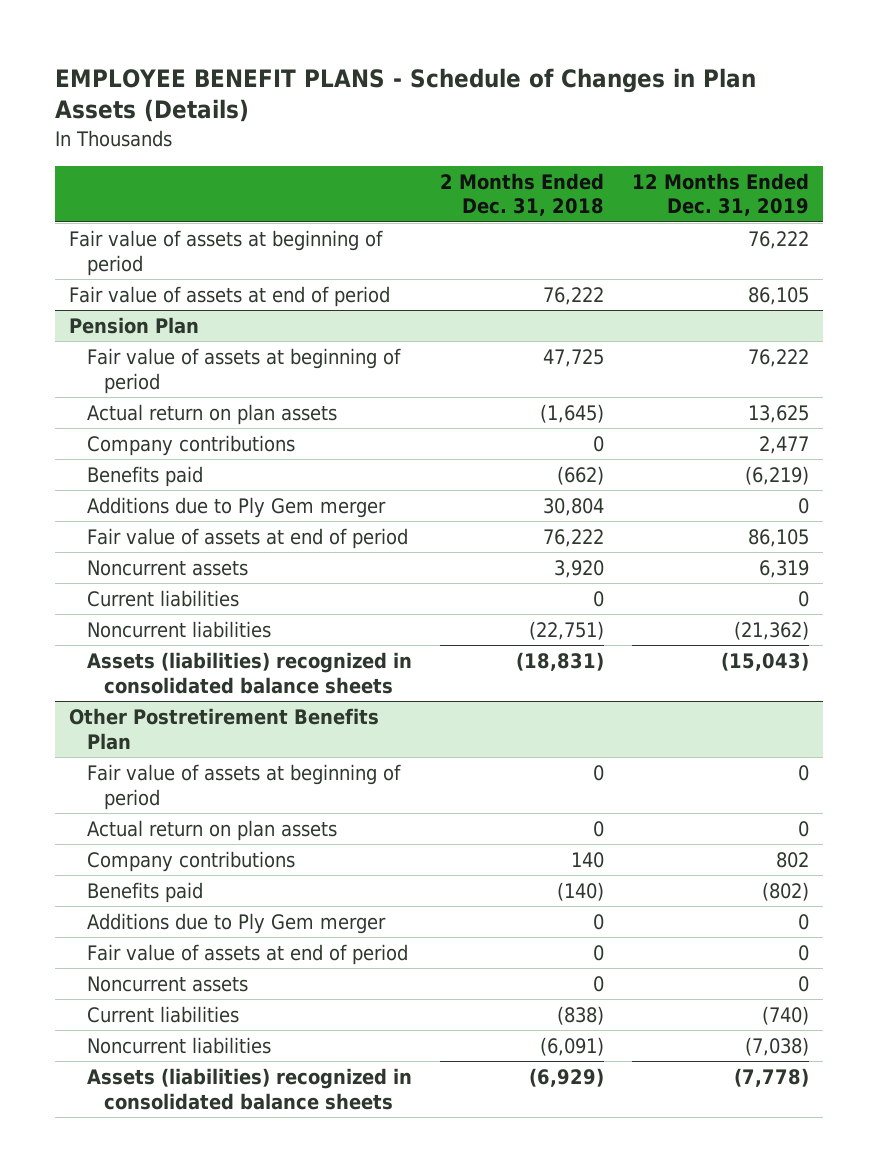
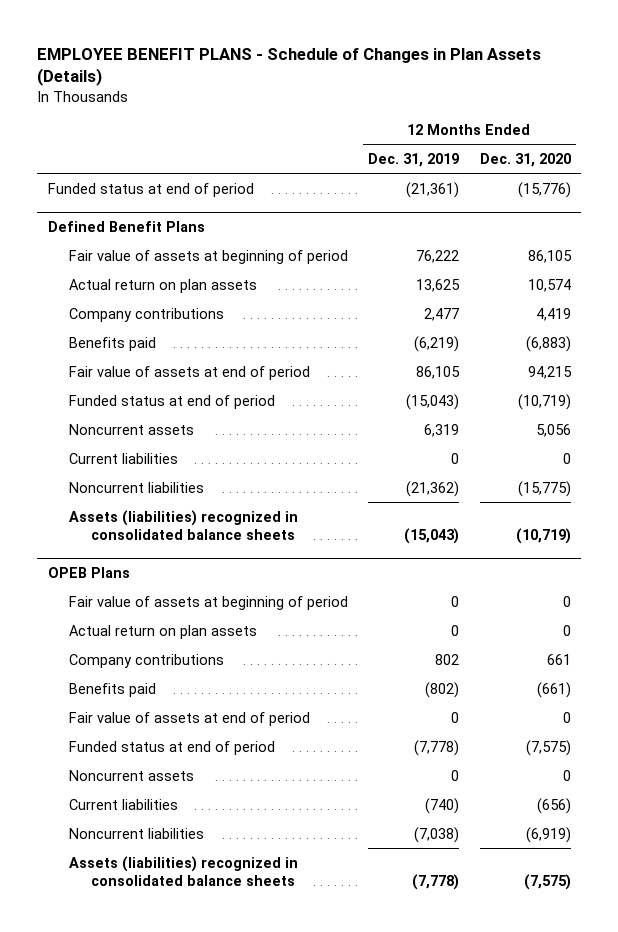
[439,172,604,217] 2 Months Ended Dec. 31, 2018 -> none
none -> [479,153,571,168] Dec. 31, 2020
[69,230,384,276] Fair value of assets at beginning of period -> none
[69,286,391,308] Fair value of assets at end of period -> none
none -> [47,182,254,197] Funded status at end of period
[69,317,200,335] Pension Plan -> [47,220,205,232] Defined Benefit Plans
[86,497,386,519] Additions due to Ply Gem merger -> none
none -> [69,394,276,409] Funded status at end of period
[69,708,380,750] Other Postretirement Benefits Plan -> [47,566,130,578] OPEB Plans
[86,913,386,935] Additions due to Ply Gem merger -> none
none -> [69,740,276,755] Funded status at end of period

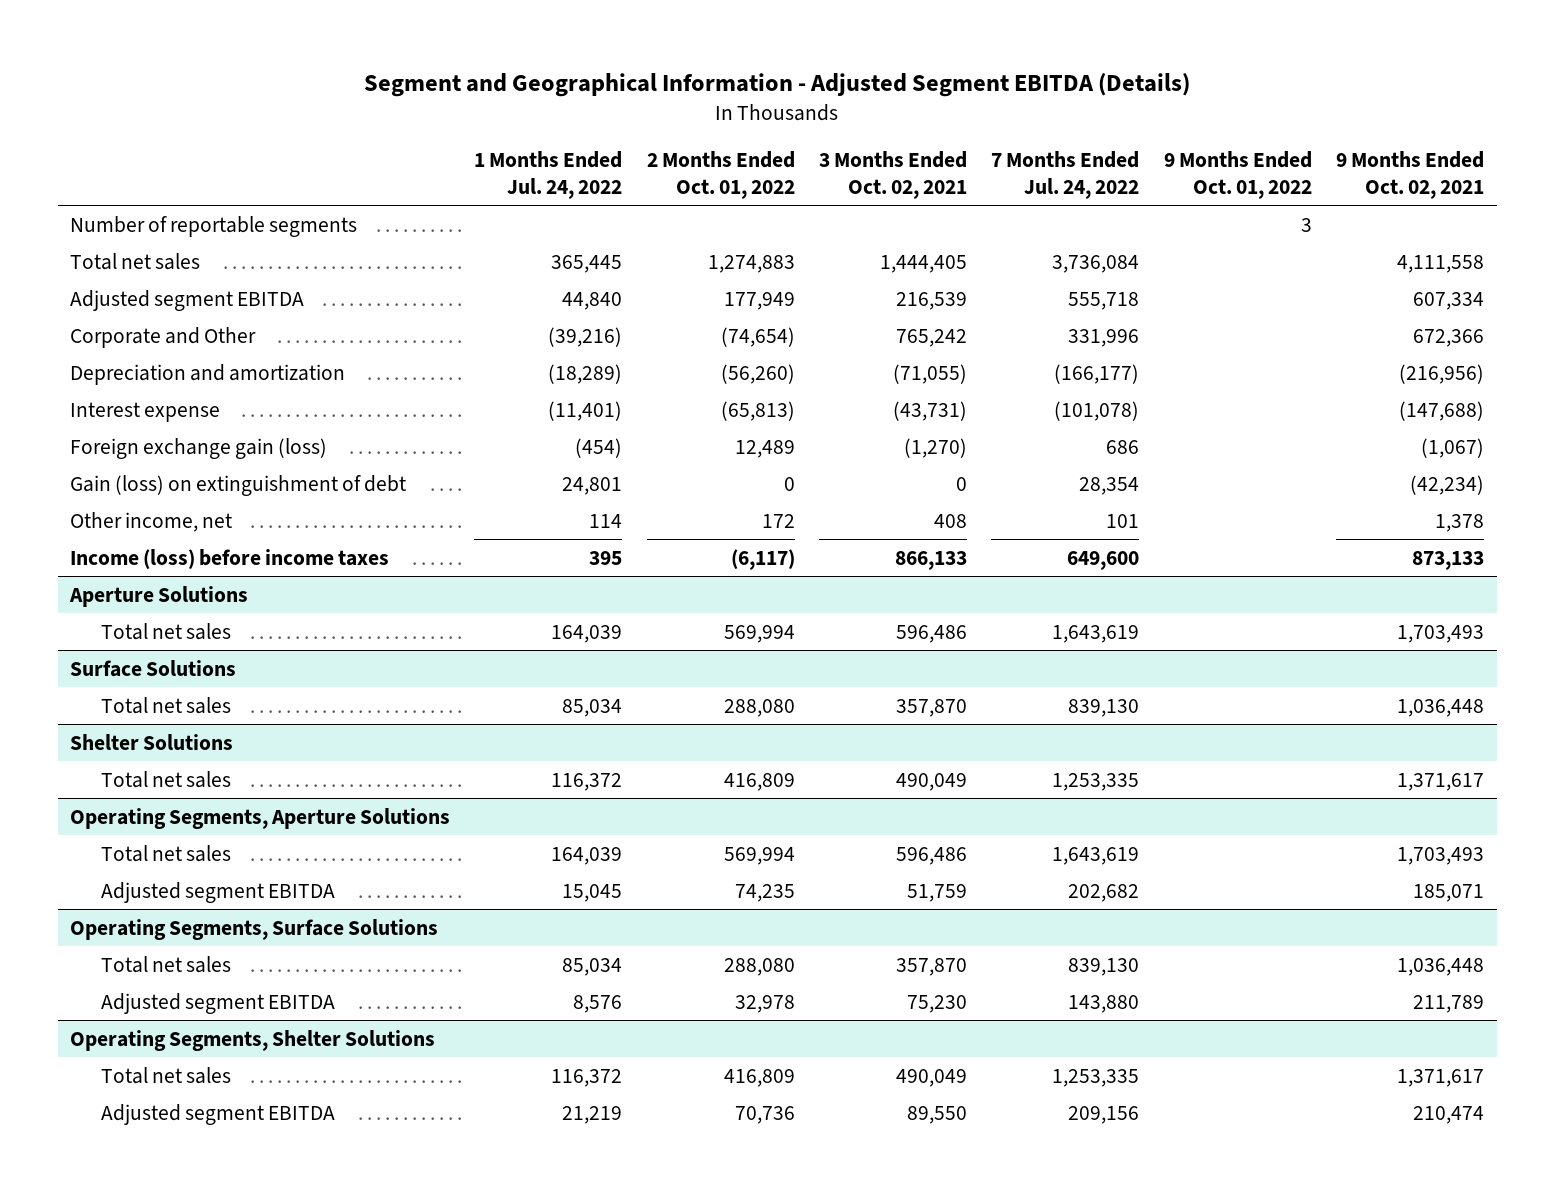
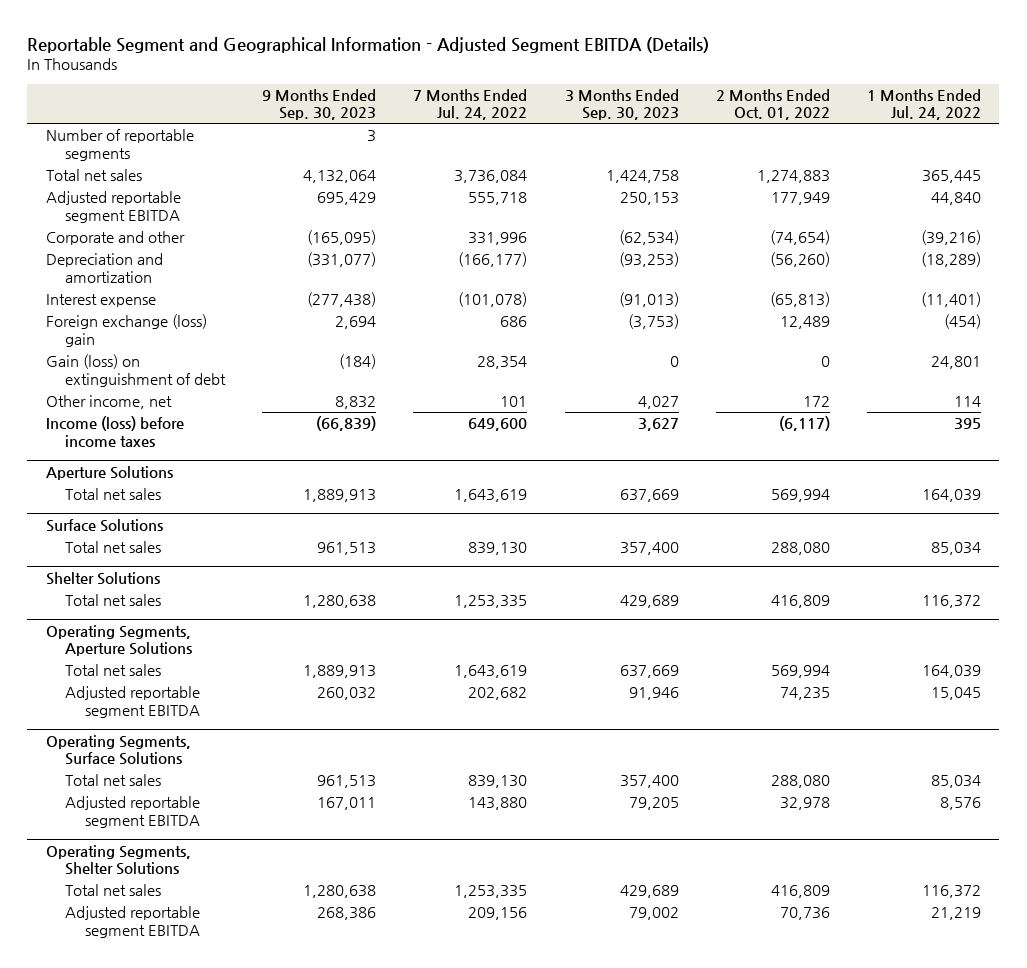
[364,72,1191,97] Segment and Geographical Information - Adjusted Segment EBITDA (Details) -> [27,36,710,53] Reportable Segment and Geographical Information - Adjusted Segment EBITDA (Details)
[819,151,968,199] 3 Months Ended Oct. 02, 2021 -> none
[1163,151,1312,199] 9 Months Ended Oct. 01, 2022 -> none
[1336,151,1485,199] 9 Months Ended Oct. 02, 2021 -> none
none -> [262,89,377,121] 9 Months Ended Sep. 30, 2023
none -> [564,89,679,121] 3 Months Ended Sep. 30, 2023
[69,289,304,311] Adjusted segment EBITDA -> [45,191,181,223] Adjusted reportable segment EBITDA
[69,326,256,348] Corporate and Other -> [45,231,185,246] Corporate and other
[69,437,327,459] Foreign exchange gain (loss) -> [45,314,207,347] Foreign exchange (loss) gain
[100,881,335,903] Adjusted segment EBITDA -> [65,686,201,718] Adjusted reportable segment EBITDA
[100,992,335,1014] Adjusted segment EBITDA -> [65,796,201,828] Adjusted reportable segment EBITDA
[100,1103,335,1125] Adjusted segment EBITDA -> [65,906,201,938] Adjusted reportable segment EBITDA

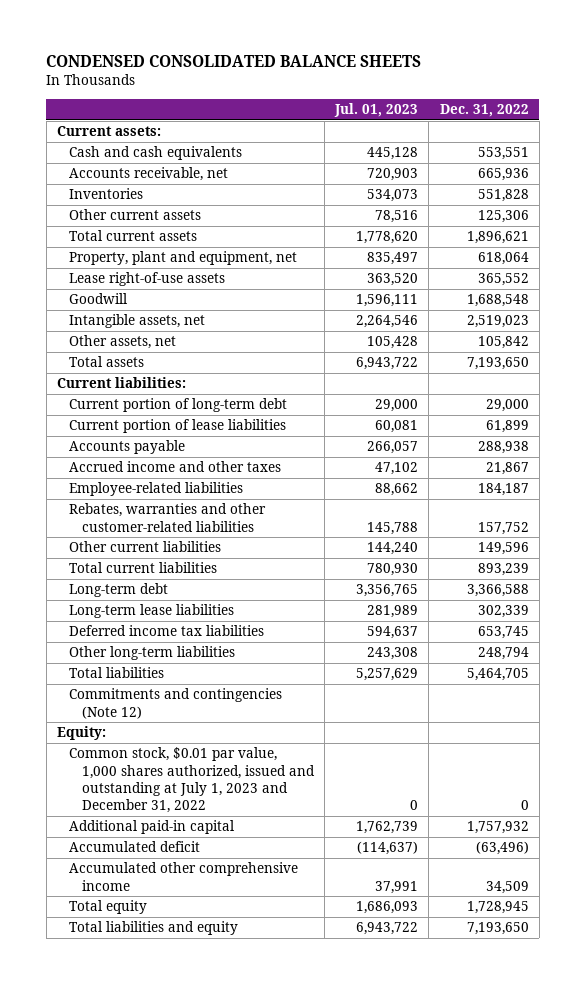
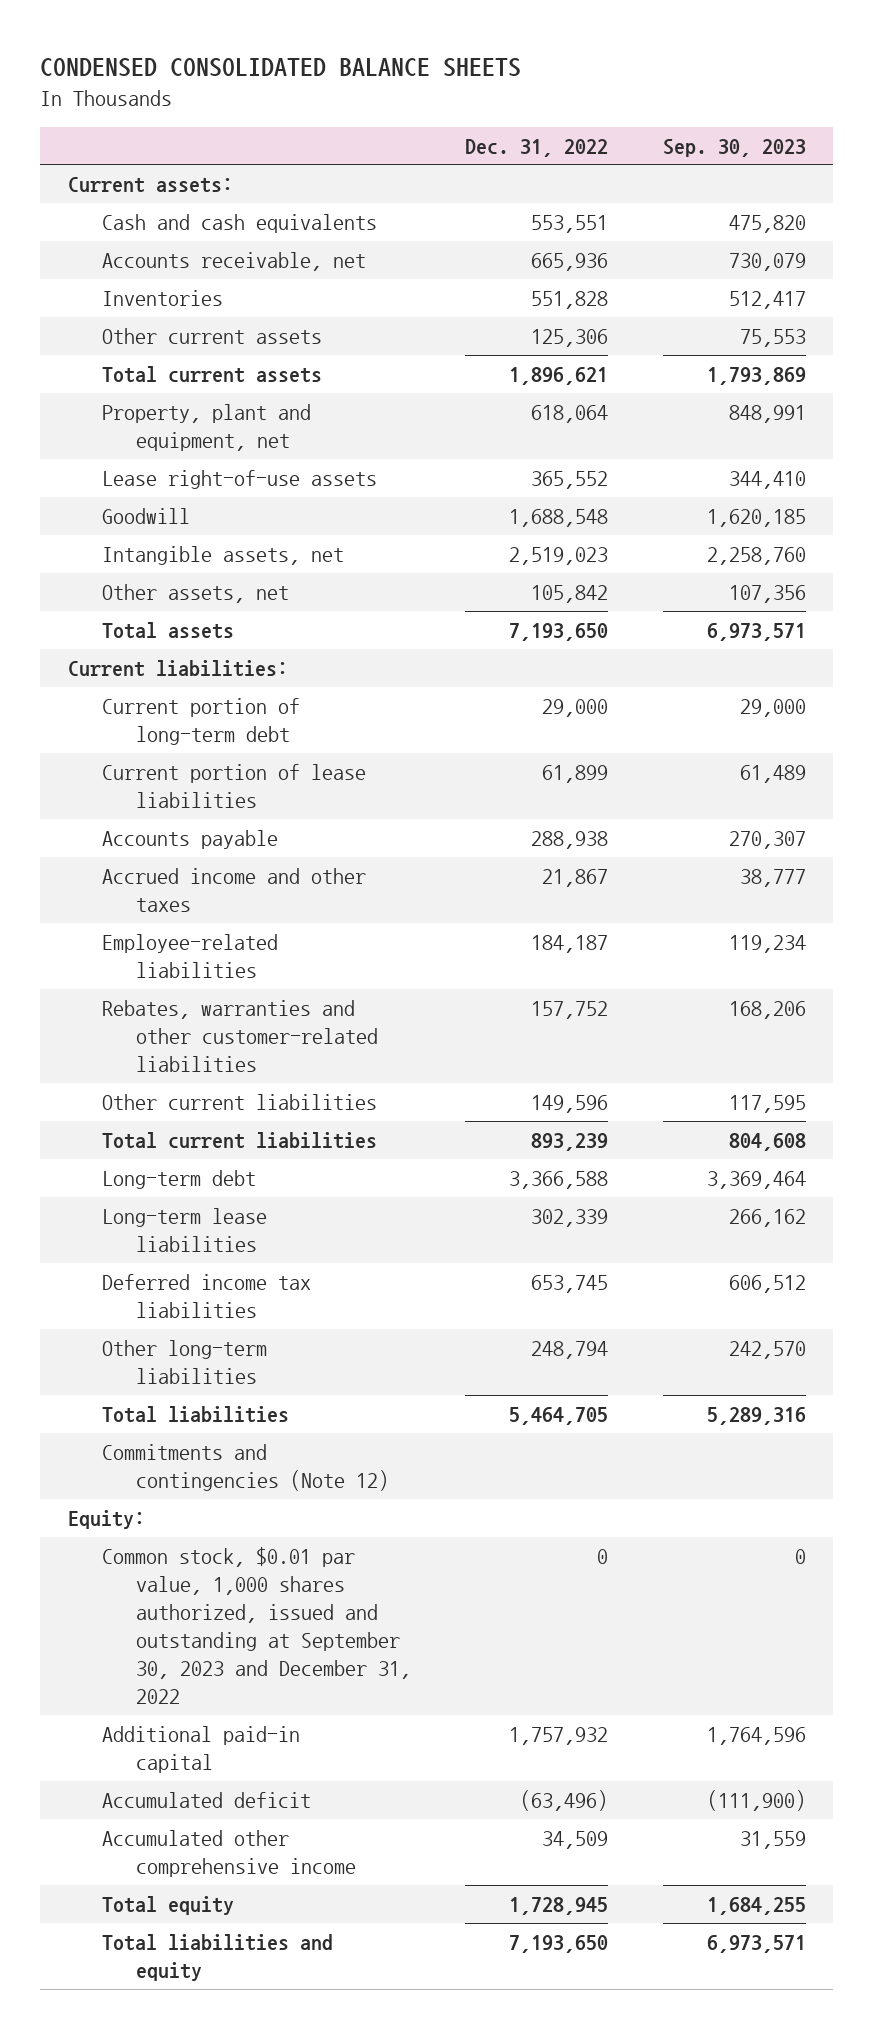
[334,103,419,118] Jul. 01, 2023 -> none
none -> [662,138,806,157] Sep. 30, 2023
[69,747,315,814] Common stock, $0.01 par value, 1,000 shares authorized, issued and outstanding at July 1, 2023 and December 31, 2022 -> [101,1546,412,1704] Common stock, $0.01 par value, 1,000 shares authorized, issued and outstanding at September 30, 2023 and December 31, 2022

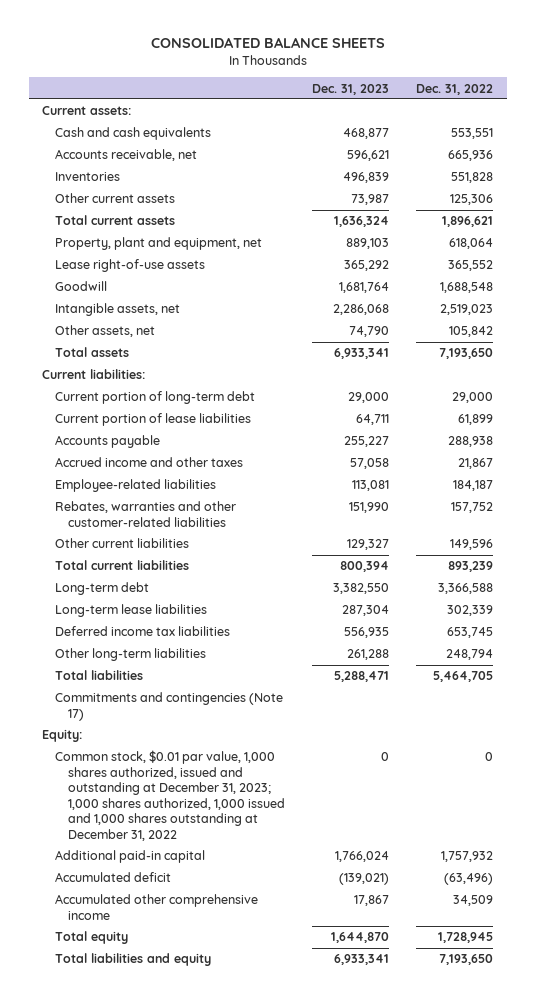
[40,57,522,77] CONDENSED CONSOLIDATED BALANCE SHEETS -> [150,37,385,49] CONSOLIDATED BALANCE SHEETS
[662,138,806,157] Sep. 30, 2023 -> none
none -> [312,83,390,95] Dec. 31, 2023
[101,1443,390,1491] Commitments and contingencies (Note 12) -> [55,692,284,721] Commitments and contingencies (Note 17)
[101,1546,412,1704] Common stock, $0.01 par value, 1,000 shares authorized, issued and outstanding at September 30, 2023 and December 31, 2022 -> [55,750,286,841] Common stock, $0.01 par value, 1,000 shares authorized, issued and outstanding at December 31, 2023; 1,000 shares authorized, 1,000 issued and 1,000 shares outstanding at December 31, 2022

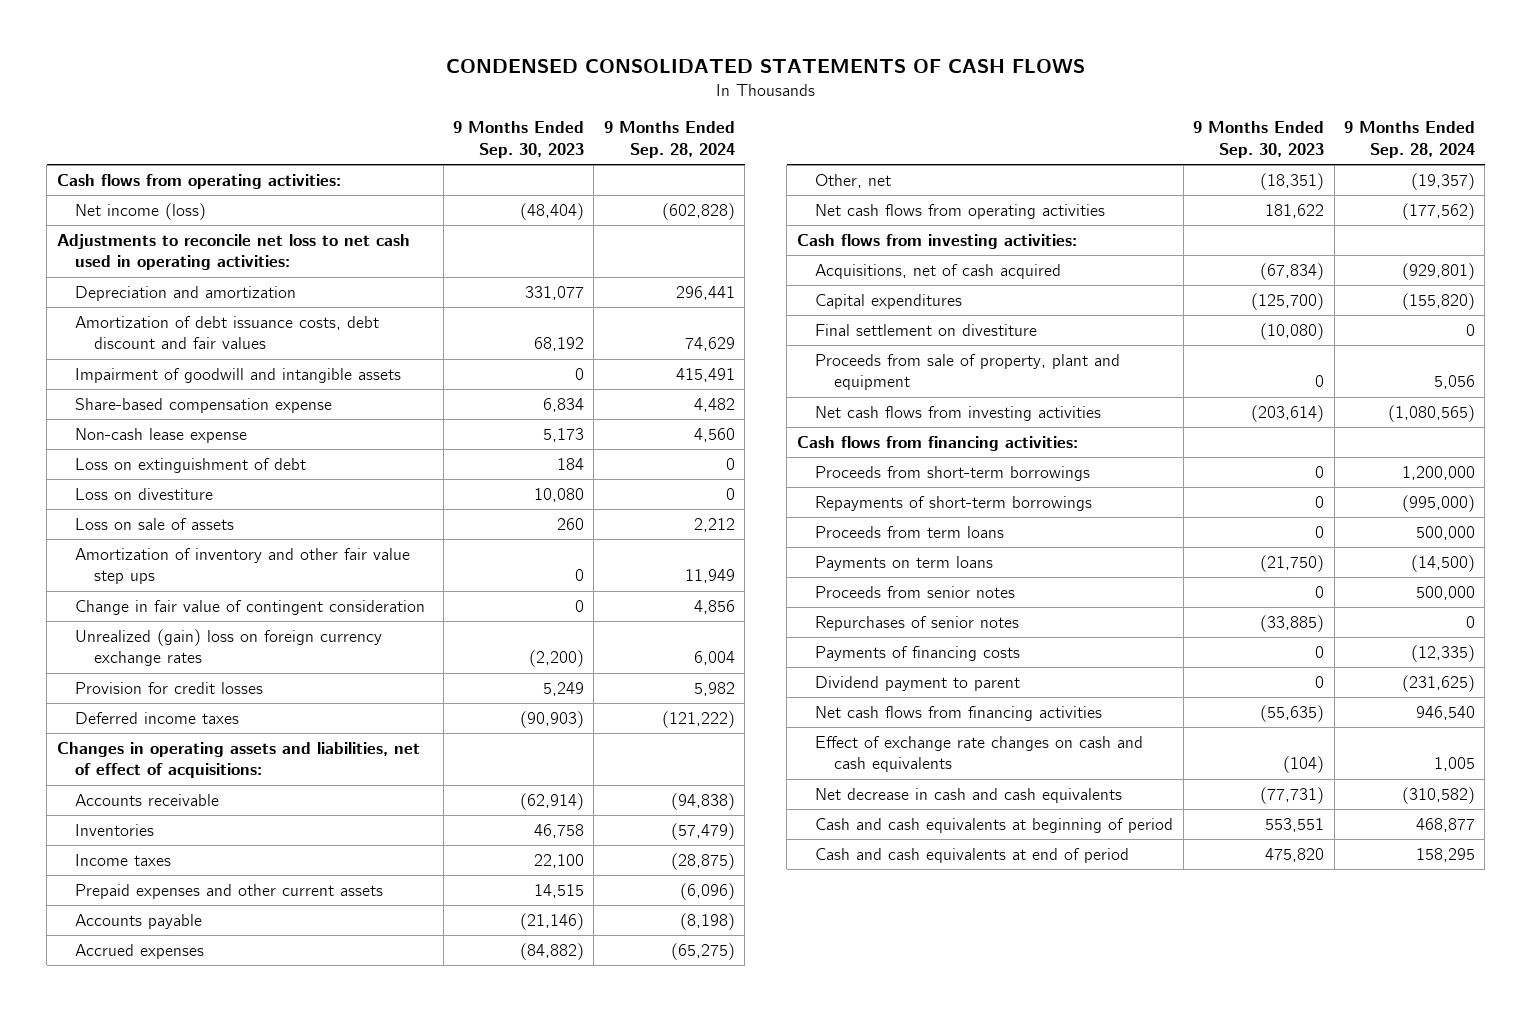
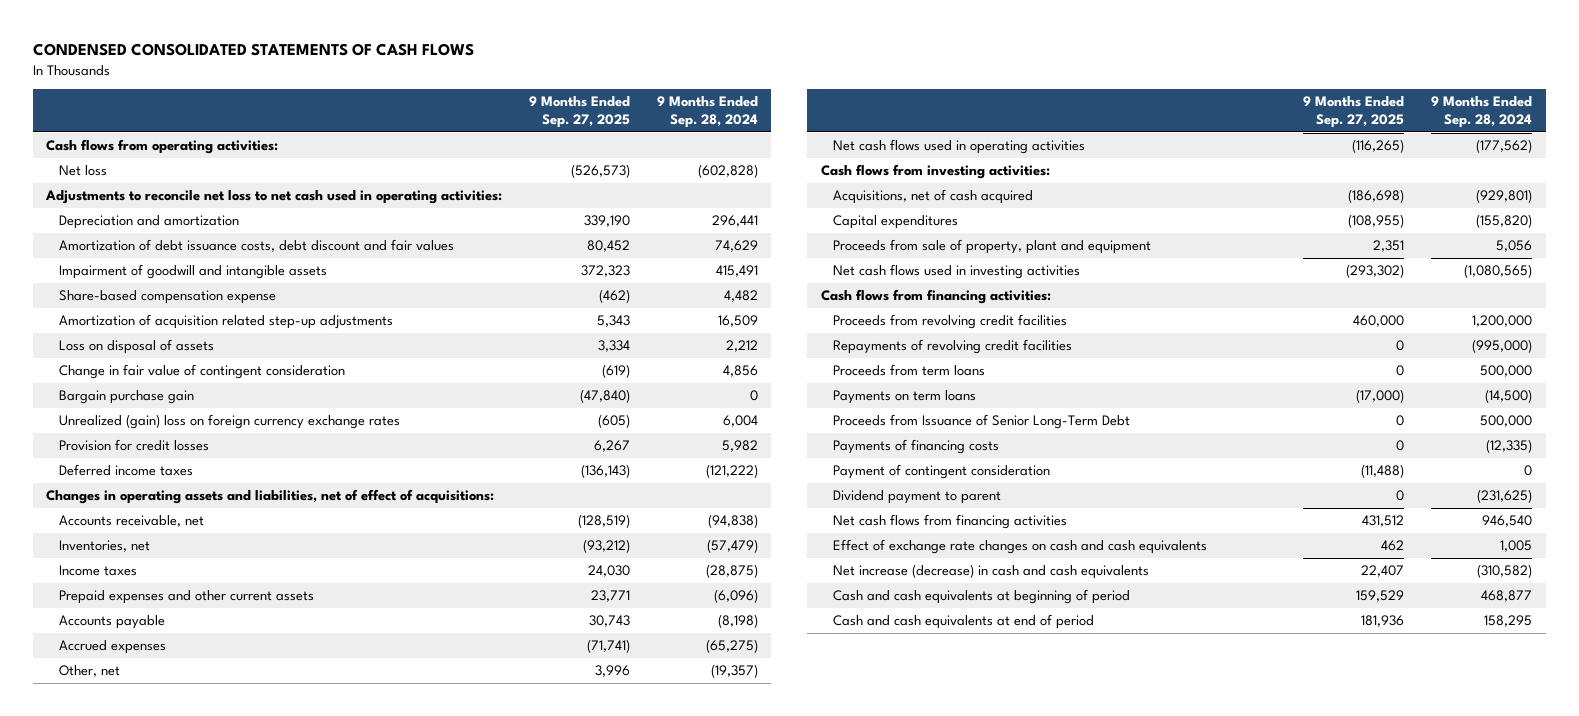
[452,121,584,158] 9 Months Ended Sep. 30, 2023 -> none
none -> [529,96,631,129] 9 Months Ended Sep. 27, 2025
[75,202,207,220] Net income (loss) -> [58,165,107,177] Net loss
[75,427,248,443] Non-cash lease expense -> none
[75,457,307,473] Loss on extinguishment of debt -> none
[75,487,214,500] Loss on divestiture -> none
[75,547,411,585] Amortization of inventory and other fair value step ups -> none
none -> [58,314,393,330] Amortization of acquisition related step-up adjustments
[75,517,235,530] Loss on sale of assets -> [58,339,214,355] Loss on disposal of assets
none -> [58,390,194,405] Bargain purchase gain
[75,793,220,806] Accounts receivable -> [58,515,204,528] Accounts receivable, net
[75,823,155,836] Inventories -> [58,540,150,553] Inventories, net
[815,203,1106,219] Net cash flows from operating activities -> [832,139,1085,155] Net cash flows used in operating activities
[815,323,1038,336] Final settlement on divestiture -> none
[815,405,1102,421] Net cash flows from investing activities -> [832,264,1080,280] Net cash flows used in investing activities
[815,465,1091,481] Proceeds from short-term borrowings -> none
none -> [832,314,1067,330] Proceeds from revolving credit facilities
[815,495,1093,511] Repayments of short-term borrowings -> [832,339,1072,355] Repayments of revolving credit facilities
[815,615,1020,631] Repurchases of senior notes -> none
[815,585,1016,598] Proceeds from senior notes -> [832,414,1130,430] Proceeds from Issuance of Senior Long-Term Debt
none -> [832,464,1050,480] Payment of contingent consideration
[815,787,1123,803] Net decrease in cash and cash equivalents -> [832,564,1149,580] Net increase (decrease) in cash and cash equivalents

